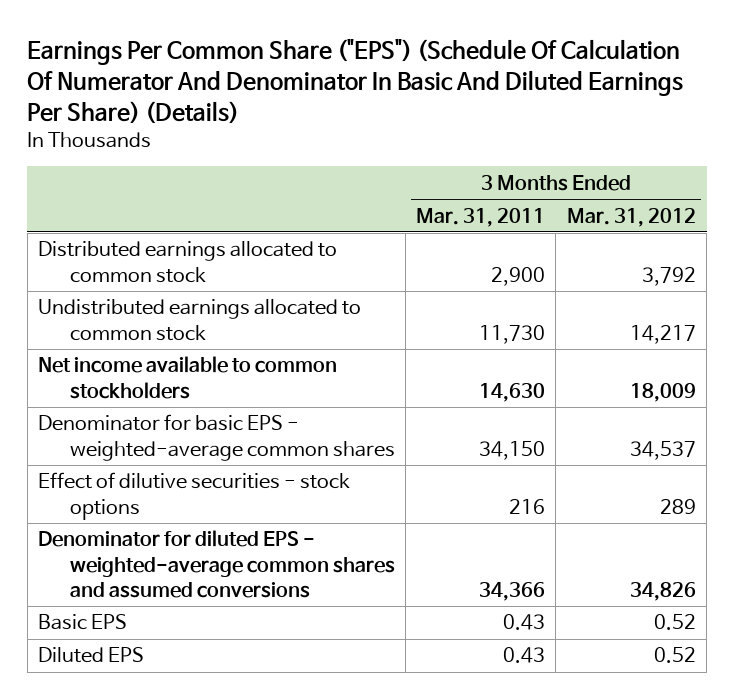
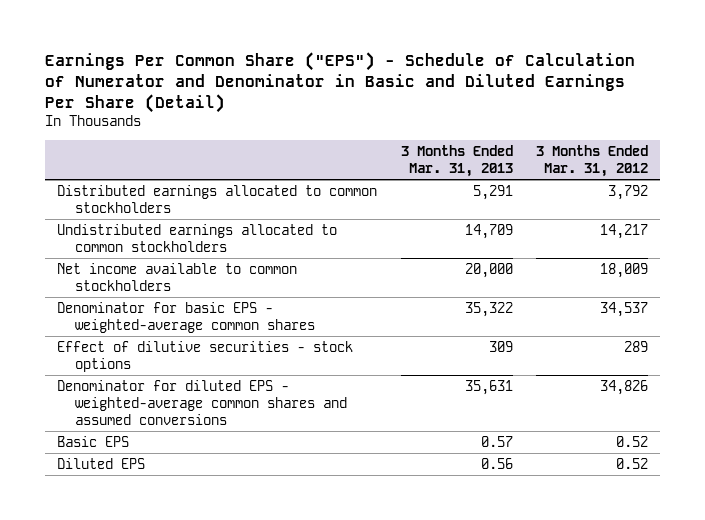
[27,38,684,124] Earnings Per Common Share ("EPS") (Schedule Of Calculation Of Numerator And Denominator In Basic And Diluted Earnings Per Share) (Details) -> [45,52,636,114] Earnings Per Common Share ("EPS") - Schedule of Calculation of Numerator and Denominator in Basic and Diluted Earnings Per Share (Detail)
[416,207,546,227] Mar. 31, 2011 -> none
none -> [400,144,513,177] 3 Months Ended Mar. 31, 2013
[37,241,337,283] Distributed earnings allocated to common stock -> [56,184,377,213] Distributed earnings allocated to common stockholders
[37,299,361,341] Undistributed earnings allocated to common stock -> [56,223,337,252] Undistributed earnings allocated to common stockholders

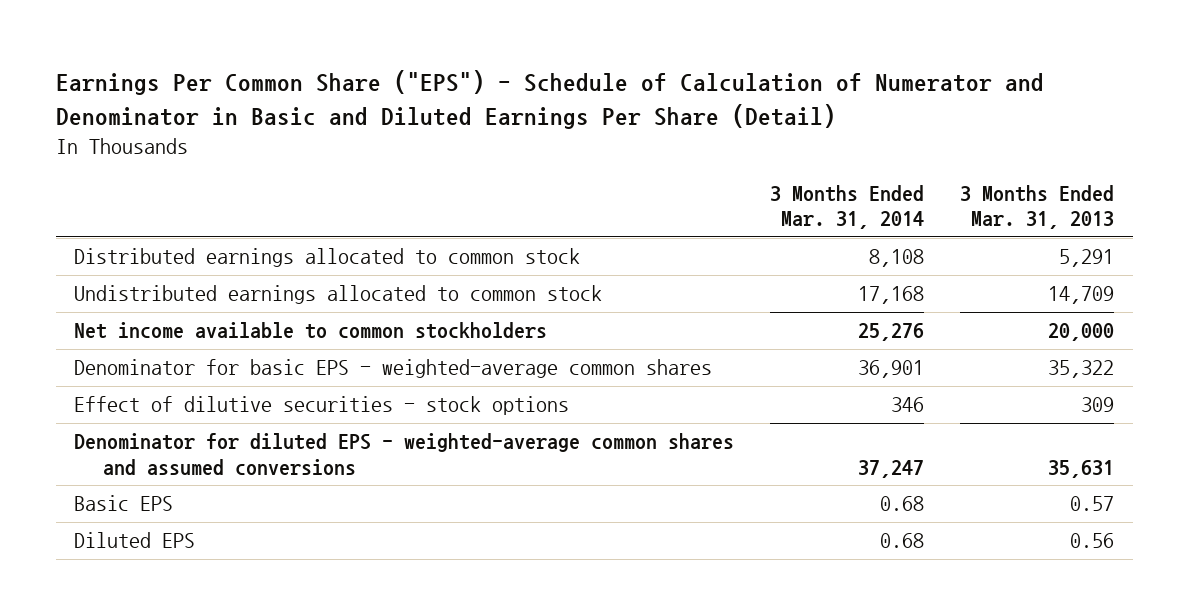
[536,144,649,177] 3 Months Ended Mar. 31, 2012 -> none
none -> [770,185,925,230] 3 Months Ended Mar. 31, 2014
[56,184,377,213] Distributed earnings allocated to common stockholders -> [74,248,581,268] Distributed earnings allocated to common stock
[56,223,337,252] Undistributed earnings allocated to common stockholders -> [74,285,603,305] Undistributed earnings allocated to common stock

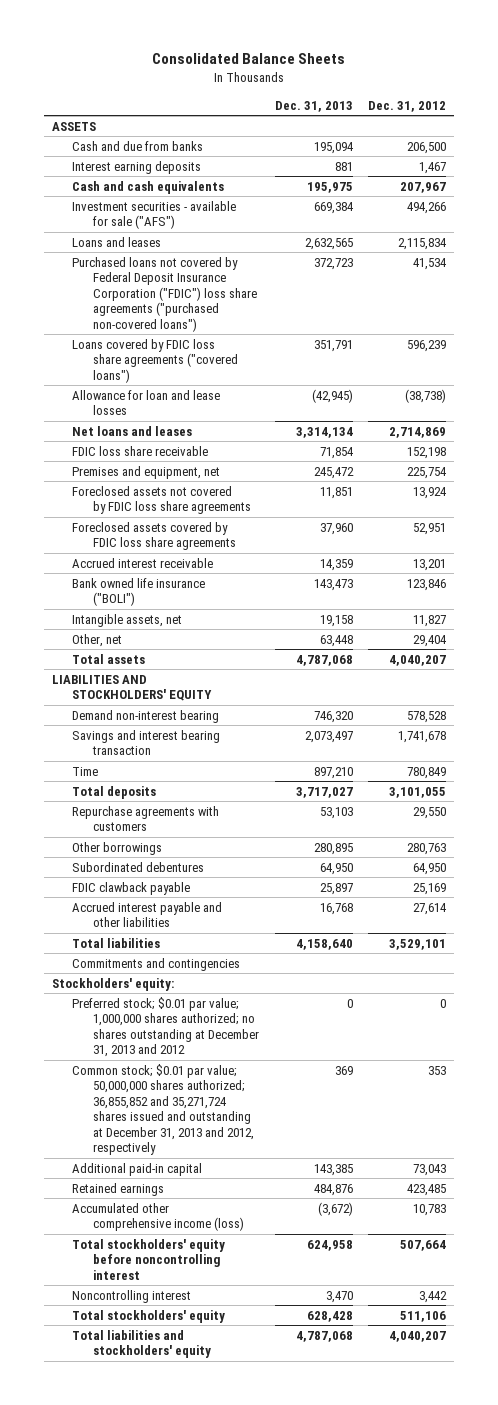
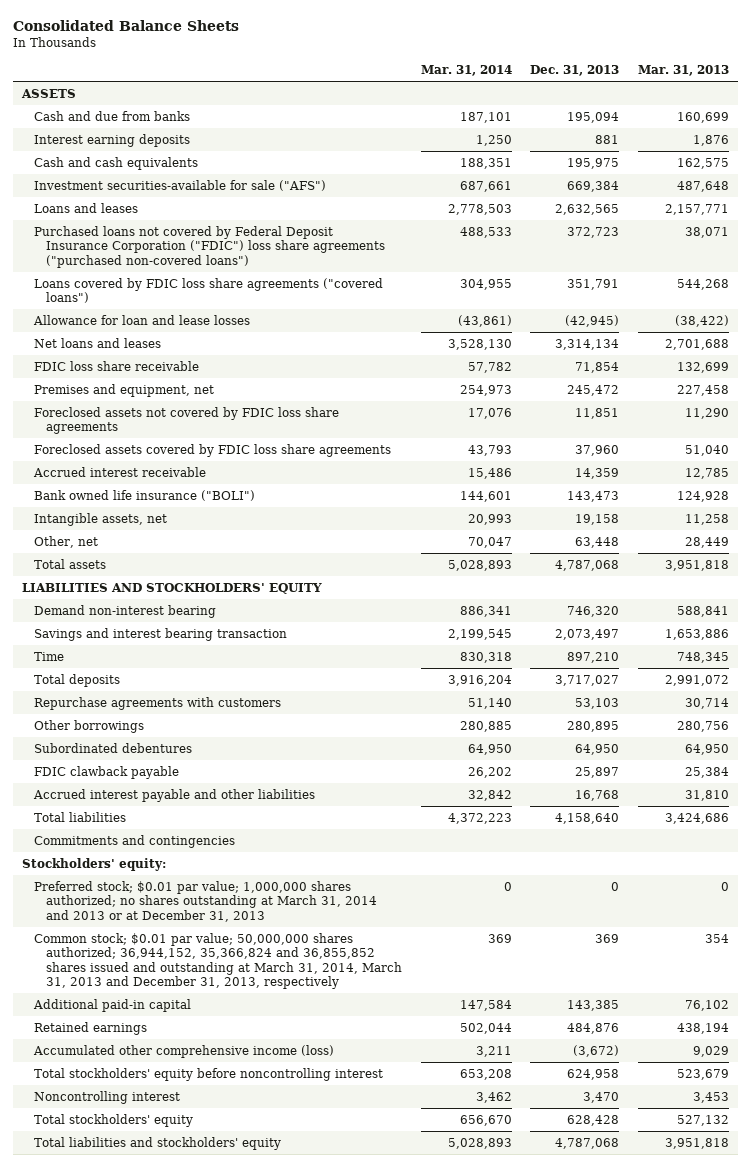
[368,100,447,112] Dec. 31, 2012 -> none
none -> [420,65,512,77] Mar. 31, 2014
none -> [638,65,730,77] Mar. 31, 2013
[72,200,237,230] Investment securities - available for sale ("AFS") -> [34,179,327,191] Investment securities-available for sale ("AFS")
[72,996,259,1058] Preferred stock; $0.01 par value; 1,000,000 shares authorized; no shares outstanding at December 31, 2013 and 2012 -> [34,880,377,922] Preferred stock; $0.01 par value; 1,000,000 shares authorized; no shares outstanding at March 31, 2014 and 2013 or at December 31, 2013
[72,1063,254,1156] Common stock; $0.01 par value; 50,000,000 shares authorized; 36,855,852 and 35,271,724 shares issued and outstanding at December 31, 2013 and 2012, respectively -> [34,932,402,989] Common stock; $0.01 par value; 50,000,000 shares authorized; 36,944,152, 35,366,824 and 36,855,852 shares issued and outstanding at March 31, 2014, March 31, 2013 and December 31, 2013, respectively

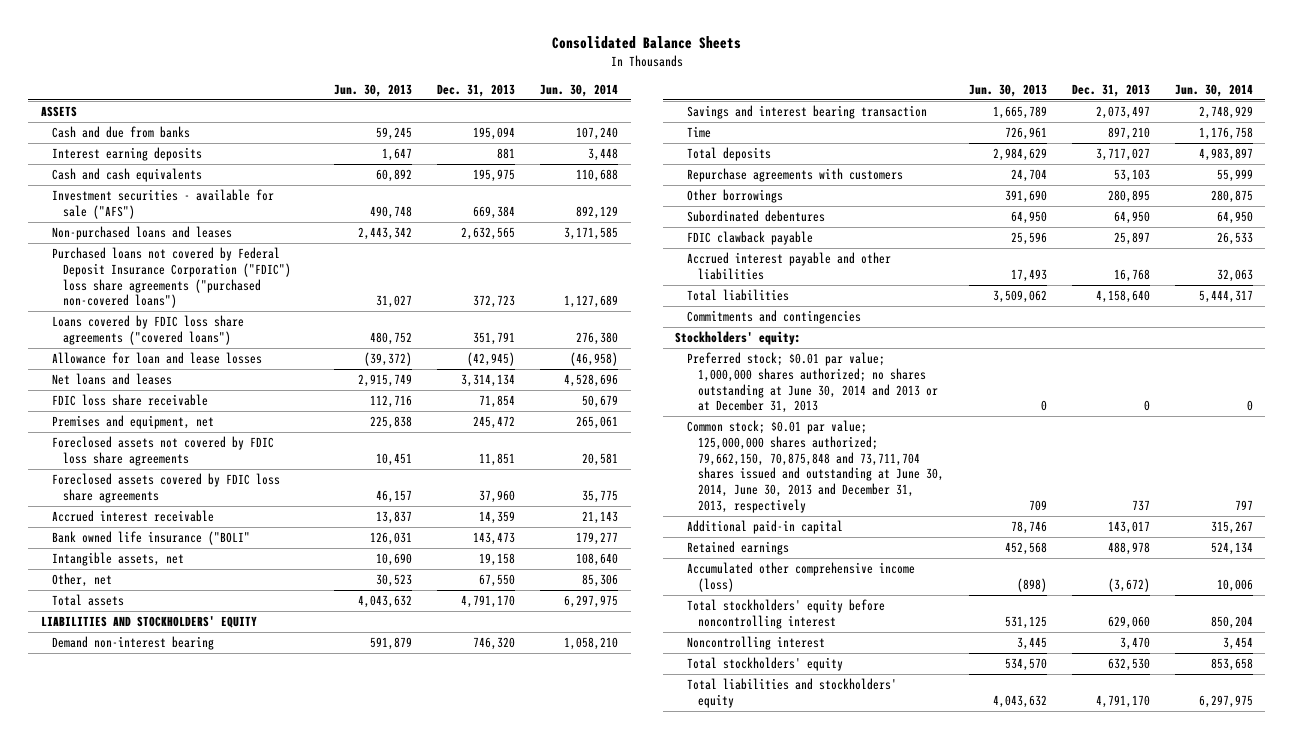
[420,65,512,77] Mar. 31, 2014 -> none
[638,65,730,77] Mar. 31, 2013 -> none
none -> [334,83,413,97] Jun. 30, 2013
none -> [540,83,619,97] Jun. 30, 2014
[34,179,327,191] Investment securities-available for sale ("AFS") -> [52,188,275,219] Investment securities - available for sale ("AFS")
[34,202,139,213] Loans and leases -> [52,225,233,240] Non-purchased loans and leases
[34,489,256,501] Bank owned life insurance ("BOLI") -> [52,530,251,545] Bank owned life insurance ("BOLI"
[575,536,620,548] 63,448 -> [479,573,516,587] 67,550
[555,559,620,571] 4,787,068 -> [461,594,516,608] 4,791,170
[34,880,377,922] Preferred stock; $0.01 par value; 1,000,000 shares authorized; no shares outstanding at March 31, 2014 and 2013 or at December 31, 2013 -> [686,351,938,414] Preferred stock; $0.01 par value; 1,000,000 shares authorized; no shares outstanding at June 30, 2014 and 2013 or at December 31, 2013
[34,932,402,989] Common stock; $0.01 par value; 50,000,000 shares authorized; 36,944,152, 35,366,824 and 36,855,852 shares issued and outstanding at March 31, 2014, March 31, 2013 and December 31, 2013, respectively -> [686,419,944,513] Common stock; $0.01 par value; 125,000,000 shares authorized; 79,662,150, 70,875,848 and 73,711,704 shares issued and outstanding at June 30, 2014, June 30, 2013 and December 31, 2013, respectively
[595,933,620,943] 369 -> [1131,499,1150,511] 737
[567,999,620,1011] 143,385 -> [1107,520,1150,534] 143,017
[567,1022,620,1034] 484,876 -> [1107,541,1150,555] 488,978
[567,1068,620,1080] 624,958 -> [1107,615,1150,629] 629,060
[567,1114,620,1126] 628,428 -> [1107,657,1150,671] 632,530
[555,1137,620,1149] 4,787,068 -> [1095,694,1150,708] 4,791,170

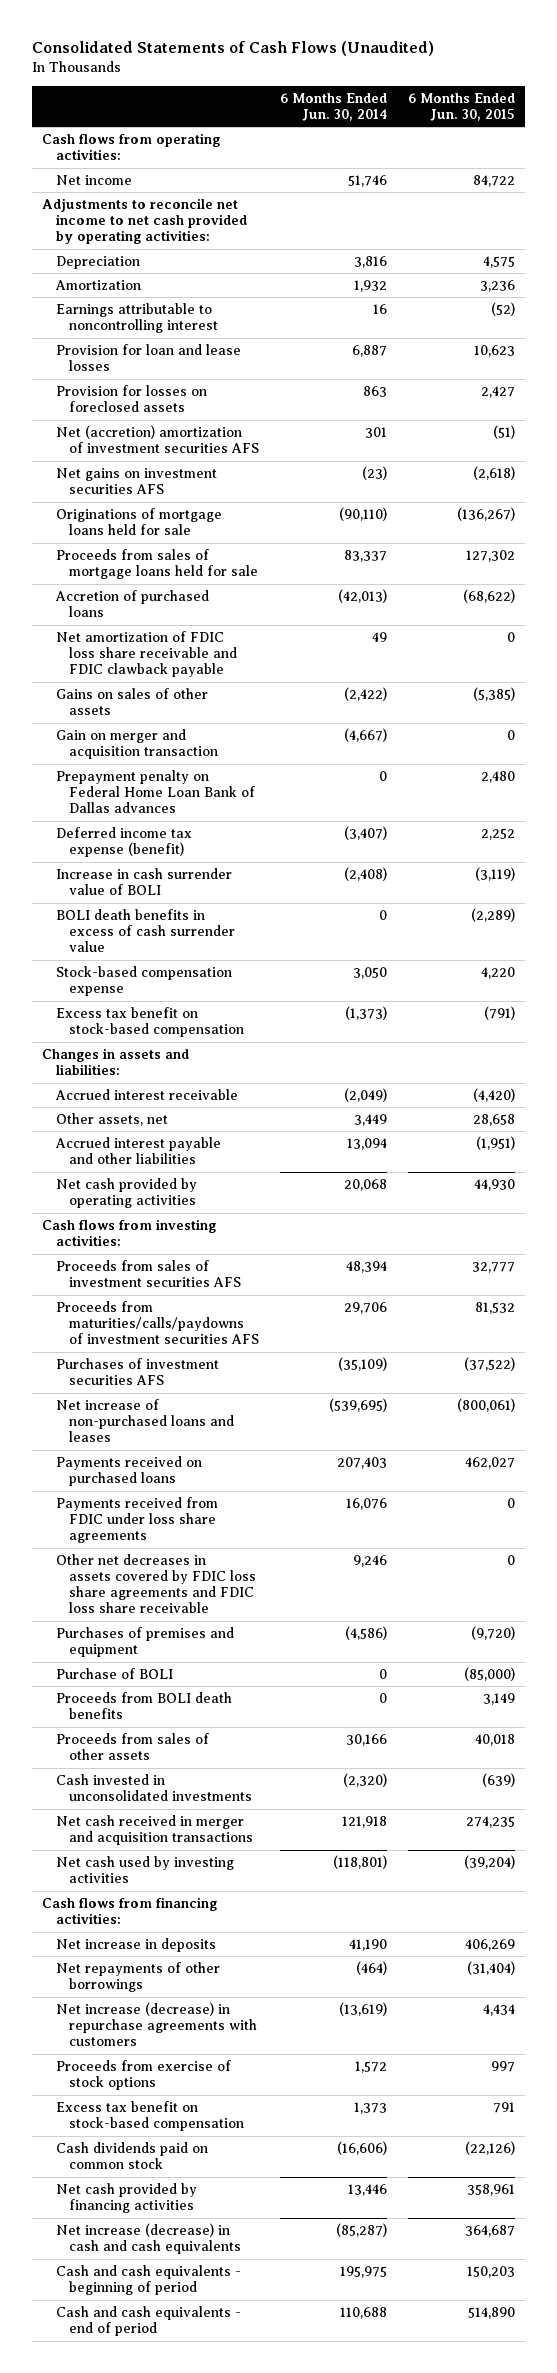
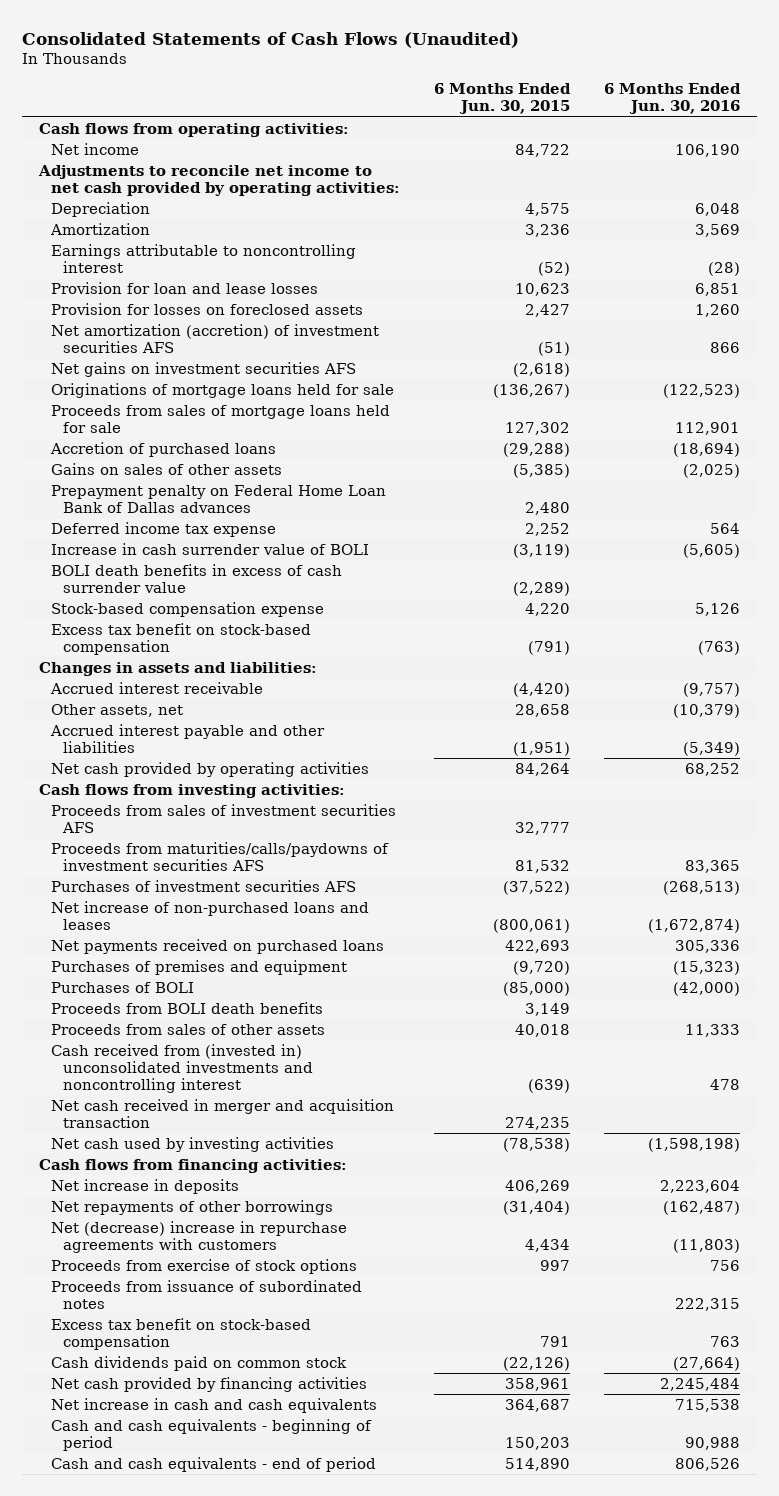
[279,92,387,121] 6 Months Ended Jun. 30, 2014 -> none
none -> [603,83,741,115] 6 Months Ended Jun. 30, 2016
[55,424,260,454] Net (accretion) amortization of investment securities AFS -> [51,323,380,353] Net amortization (accretion) of investment securities AFS
[55,630,238,678] Net amortization of FDIC loss share receivable and FDIC clawback payable -> none
[462,588,515,603] (68,622) -> [503,442,571,457] (29,288)
[55,728,219,760] Gain on merger and acquisition transaction -> none
[55,826,192,858] Deferred income tax expense (benefit) -> [51,521,277,537] Deferred income tax expense
[473,1178,515,1191] 44,930 -> [515,762,571,776] 84,264
[55,1496,218,1544] Payments received from FDIC under loss share agreements -> none
[55,1553,257,1614] Other net decreases in assets covered by FDIC loss share agreements and FDIC loss share receivable -> none
[55,1455,202,1487] Payments received on purchased loans -> [51,938,385,954] Net payments received on purchased loans
[464,1456,515,1469] 462,027 -> [505,939,571,953] 422,693
[55,1667,173,1679] Purchase of BOLI -> [51,981,195,993] Purchases of BOLI
[55,1773,253,1802] Cash invested in unconsolidated investments -> [51,1043,314,1093] Cash received from (invested in) unconsolidated investments and noncontrolling interest
[55,1814,254,1846] Net cash received in merger and acquisition transactions -> [51,1098,395,1128] Net cash received in merger and acquisition transaction
[463,1854,515,1869] (39,204) -> [503,1137,571,1152] (78,538)
[55,2001,258,2047] Net increase (decrease) in repurchase agreements with customers -> [51,1220,348,1253] Net (decrease) increase in repurchase agreements with customers
none -> [51,1279,363,1309] Proceeds from issuance of subordinated notes
[55,2222,242,2255] Net increase (decrease) in cash and cash equivalents -> [51,1397,378,1413] Net increase in cash and cash equivalents

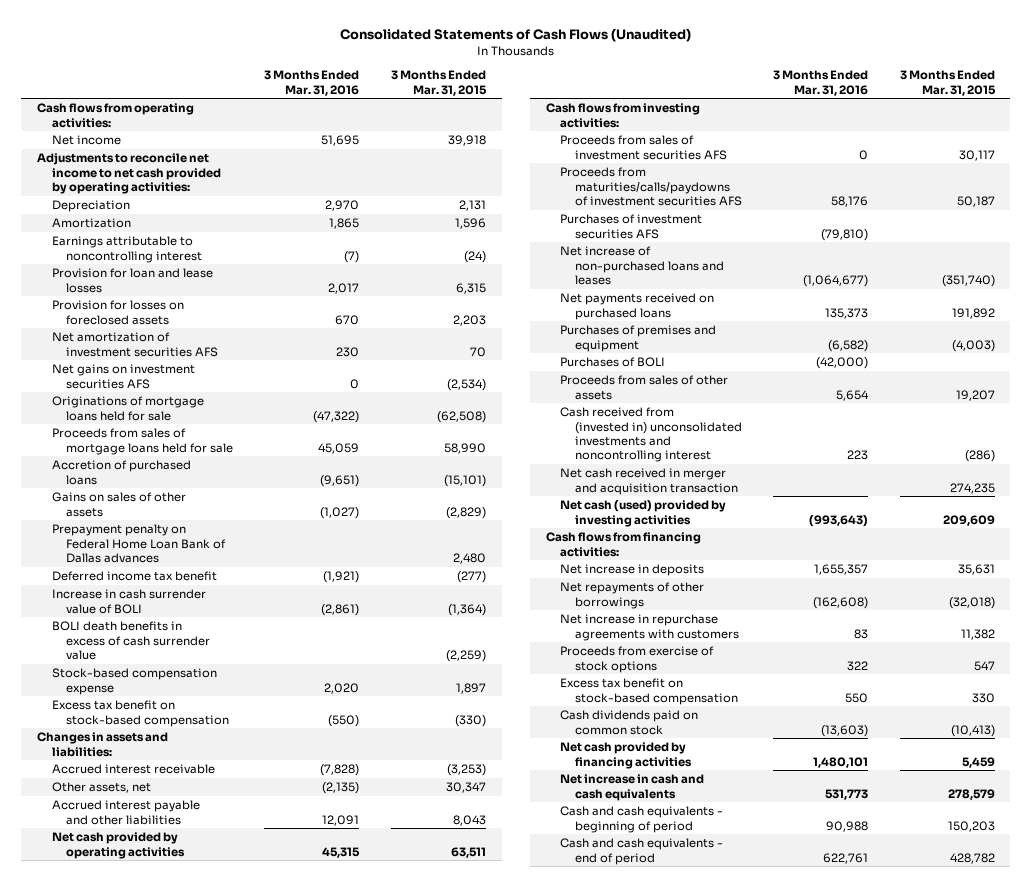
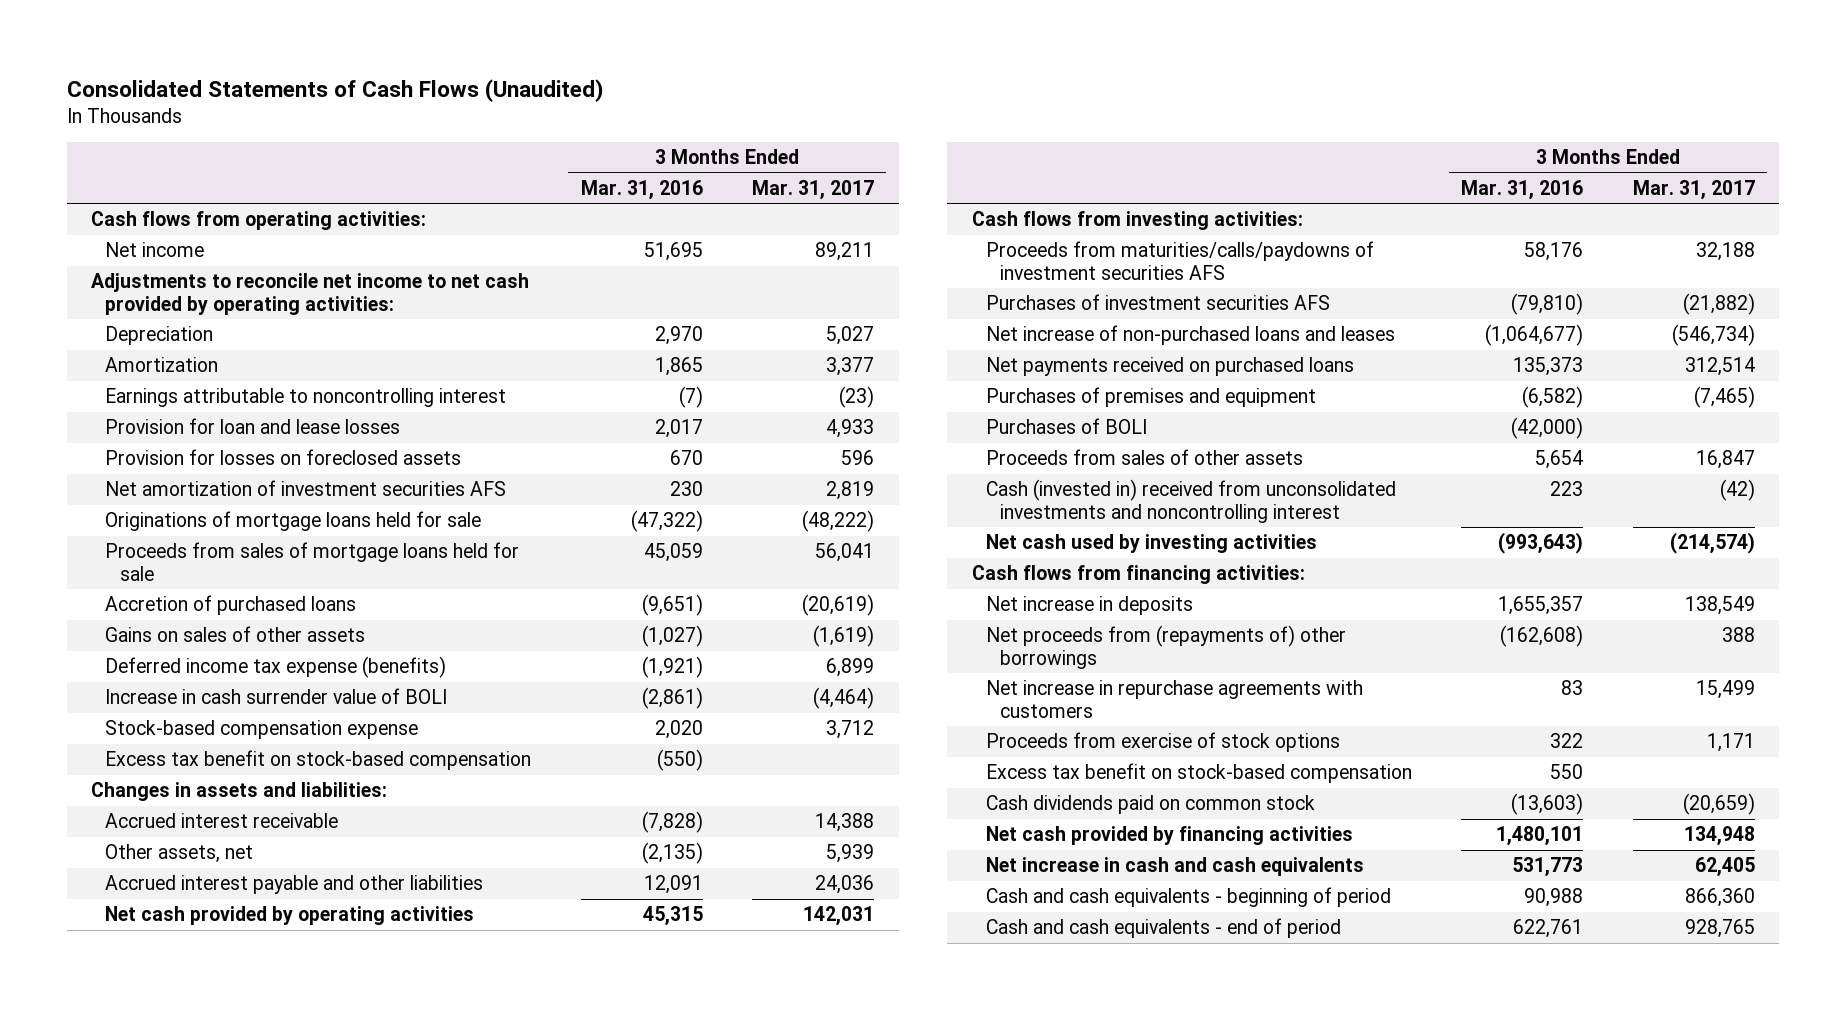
[390,70,487,96] 3 Months Ended Mar. 31, 2015 -> none
none -> [752,179,875,200] Mar. 31, 2017
[51,364,195,389] Net gains on investment securities AFS -> none
[51,524,227,563] Prepayment penalty on Federal Home Loan Bank of Dallas advances -> none
[51,571,217,582] Deferred income tax benefit -> [105,656,447,679] Deferred income tax expense (benefits)
[51,621,211,660] BOLI death benefits in excess of cash surrender value -> none
[560,135,727,160] Proceeds from sales of investment securities AFS -> none
[560,468,738,495] Net cash received in merger and acquisition transaction -> none
[560,407,742,463] Cash received from (invested in) unconsolidated investments and noncontrolling interest -> [986,479,1397,524] Cash (invested in) received from unconsolidated investments and noncontrolling interest
[560,500,727,527] Net cash (used) provided by investing activities -> [986,534,1318,554] Net cash used by investing activities
[560,582,705,609] Net repayments of other borrowings -> [986,625,1347,670] Net proceeds from (repayments of) other borrowings

